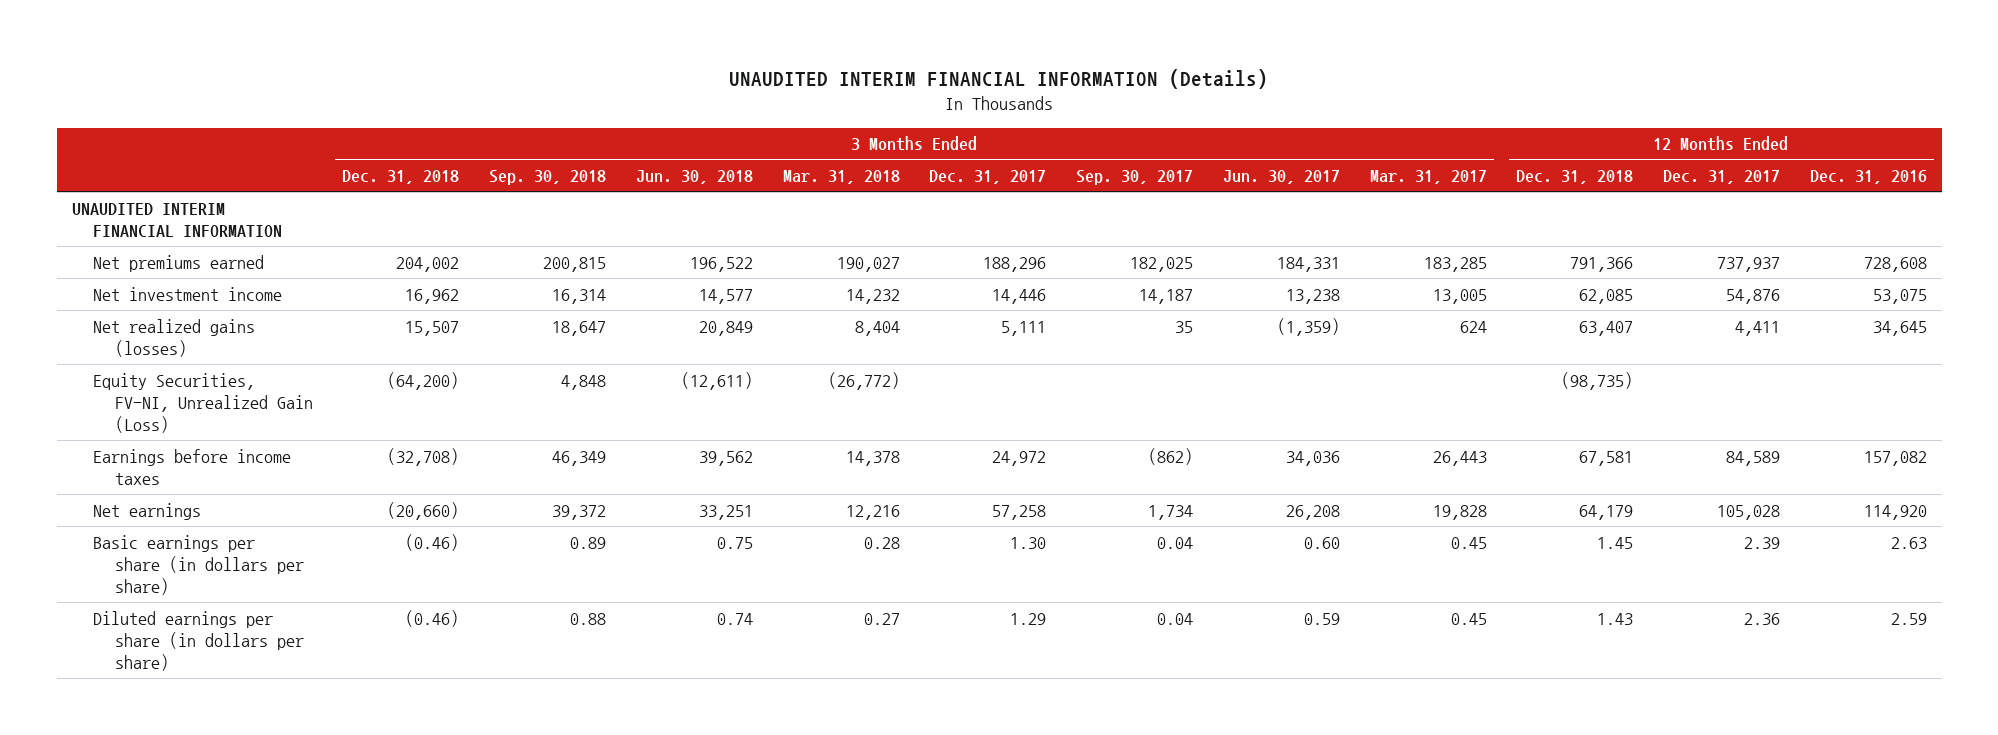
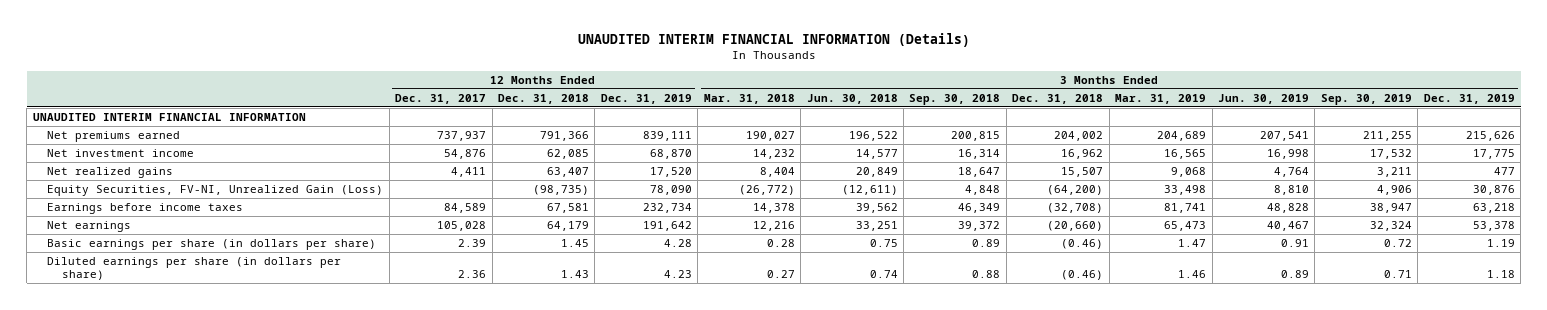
[929,170,1047,185] Dec. 31, 2017 -> none
[1076,170,1194,186] Sep. 30, 2017 -> none
[1222,170,1340,185] Jun. 30, 2017 -> none
[1369,170,1487,185] Mar. 31, 2017 -> none
[1809,170,1927,185] Dec. 31, 2016 -> none
none -> [600,93,692,104] Dec. 31, 2019
none -> [1115,93,1207,104] Mar. 31, 2019
none -> [1218,93,1310,104] Jun. 30, 2019
none -> [1320,93,1412,105] Sep. 30, 2019
none -> [1423,93,1515,104] Dec. 31, 2019
[93,318,256,358] Net realized gains (losses) -> [47,167,174,179] Net realized gains

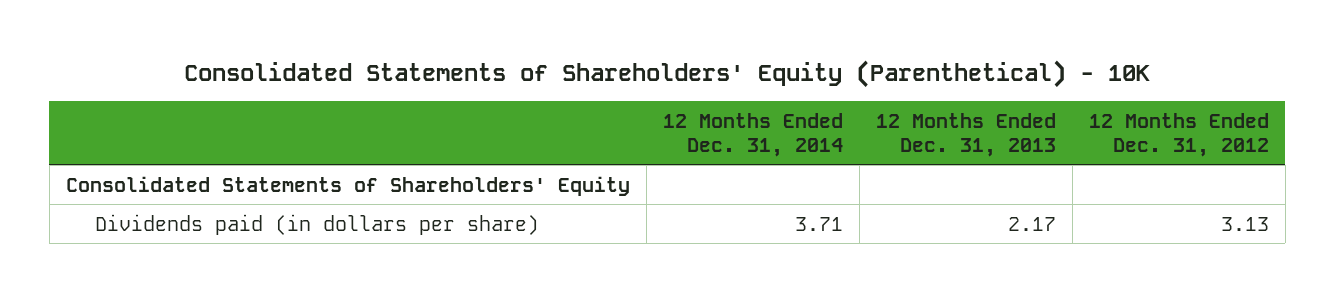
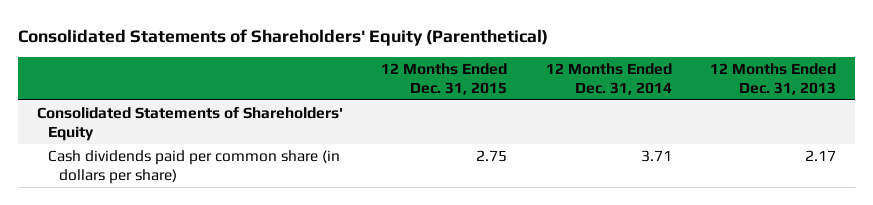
[184,59,1151,88] Consolidated Statements of Shareholders' Equity (Parenthetical) - 10K -> [18,28,549,46] Consolidated Statements of Shareholders' Equity (Parenthetical)
[1088,112,1269,157] 12 Months Ended Dec. 31, 2012 -> none
none -> [381,62,508,95] 12 Months Ended Dec. 31, 2015
[95,213,540,235] Dividends paid (in dollars per share) -> [48,149,341,184] Cash dividends paid per common share (in dollars per share)

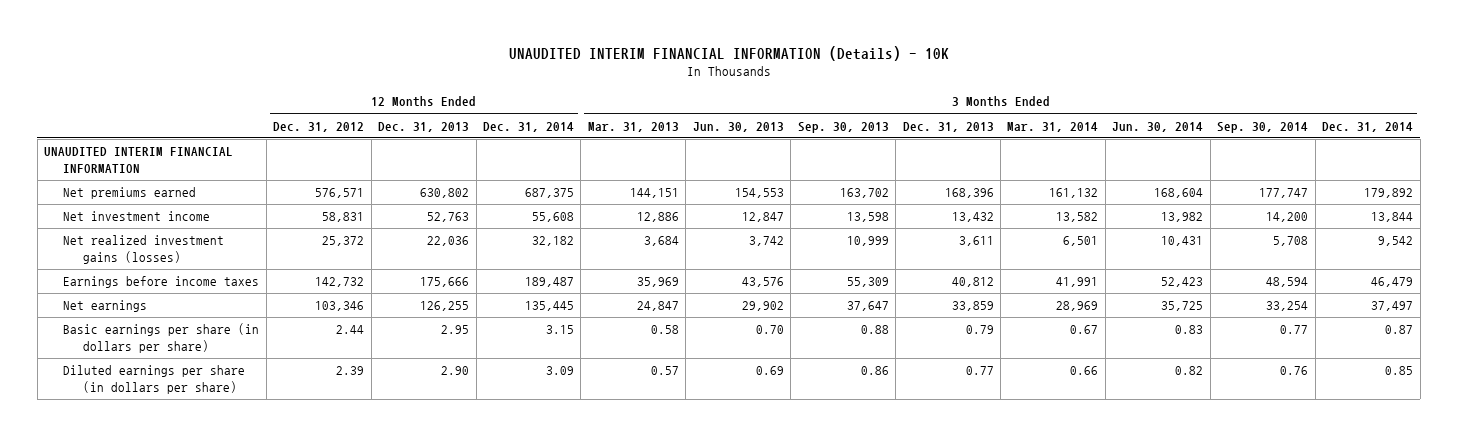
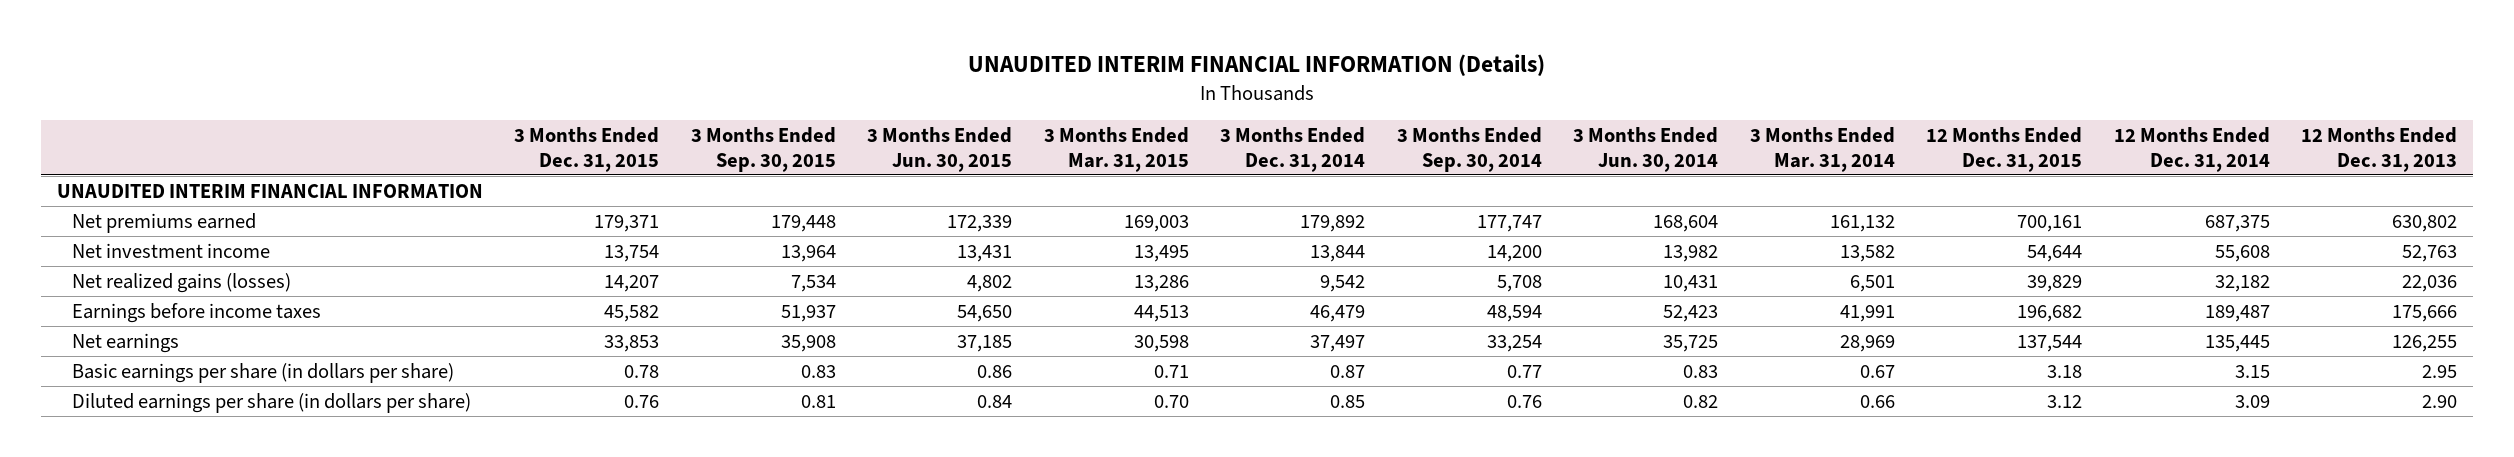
[508,45,949,61] UNAUDITED INTERIM FINANCIAL INFORMATION (Details) - 10K -> [968,54,1546,77] UNAUDITED INTERIM FINANCIAL INFORMATION (Details)
[273,121,365,132] Dec. 31, 2012 -> none
[587,121,679,132] Mar. 31, 2013 -> none
[692,121,784,132] Jun. 30, 2013 -> none
[797,121,889,133] Sep. 30, 2013 -> none
[902,121,994,132] Dec. 31, 2013 -> none
none -> [514,126,660,172] 3 Months Ended Dec. 31, 2015
none -> [690,126,836,172] 3 Months Ended Sep. 30, 2015
none -> [867,126,1013,172] 3 Months Ended Jun. 30, 2015
none -> [1043,126,1189,172] 3 Months Ended Mar. 31, 2015
none -> [1926,126,2083,172] 12 Months Ended Dec. 31, 2015
[63,235,225,264] Net realized investment gains (losses) -> [72,272,292,293] Net realized gains (losses)

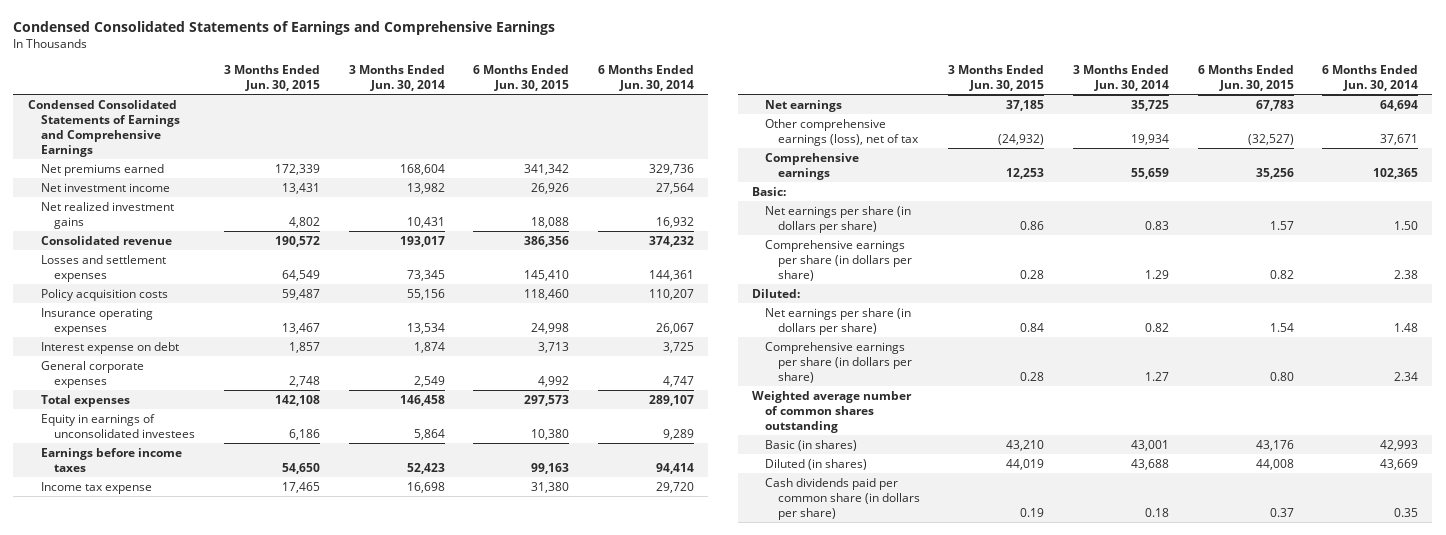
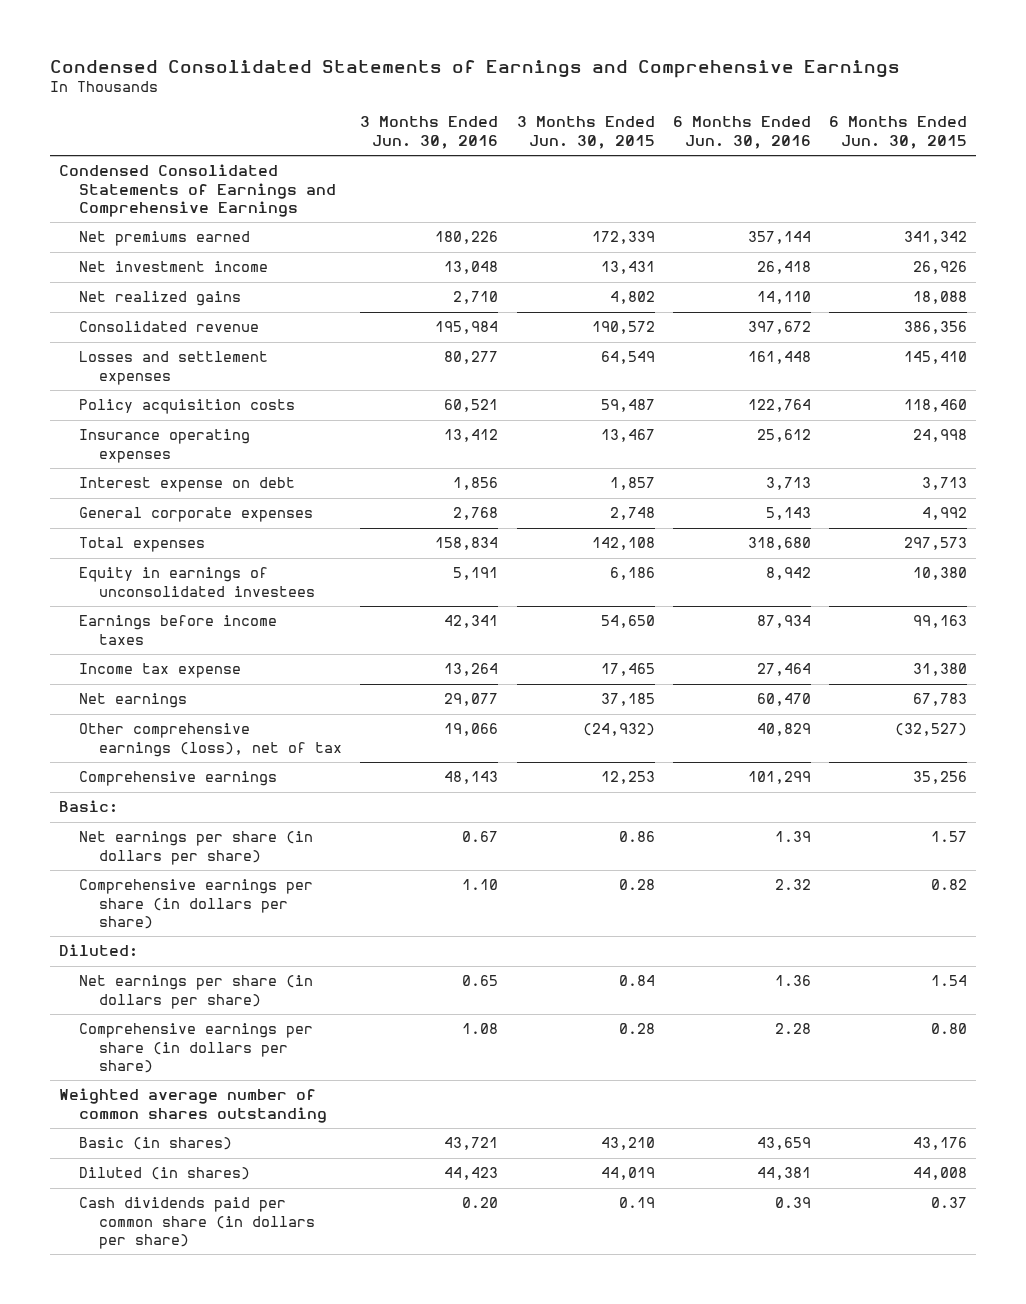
[348,64,445,91] 3 Months Ended Jun. 30, 2014 -> none
[597,64,694,91] 6 Months Ended Jun. 30, 2014 -> none
none -> [360,116,499,149] 3 Months Ended Jun. 30, 2016
none -> [672,116,811,149] 6 Months Ended Jun. 30, 2016
[40,201,174,229] Net realized investment gains -> [79,291,242,307] Net realized gains

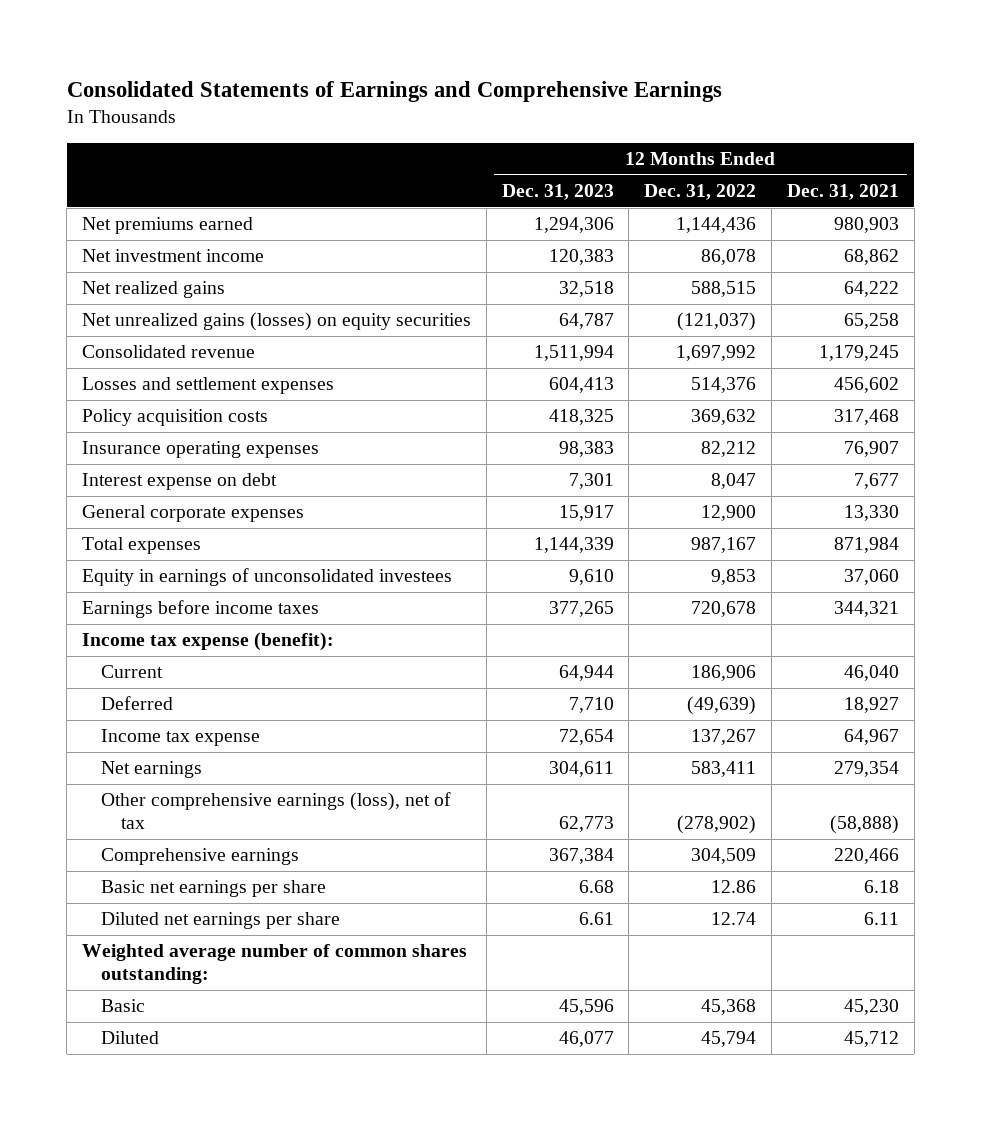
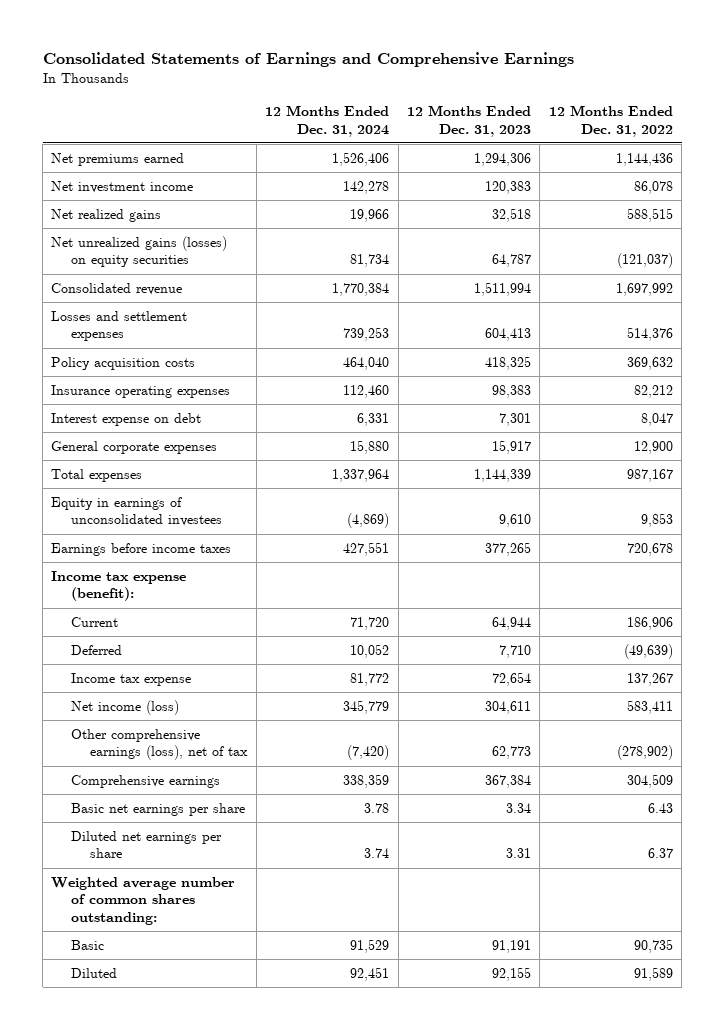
[786,184,899,201] Dec. 31, 2021 -> none
none -> [265,105,390,137] 12 Months Ended Dec. 31, 2024
[101,761,203,779] Net earnings -> [70,699,179,715] Net income (loss)
[578,880,614,894] 6.68 -> [505,802,531,813] 3.34
[711,880,757,894] 12.86 -> [647,802,673,813] 6.43
[578,912,614,926] 6.61 -> [505,848,531,859] 3.31
[711,912,757,926] 12.74 -> [647,848,673,859] 6.37
[558,999,614,1016] 45,596 -> [491,939,531,953] 91,191
[701,999,757,1016] 45,368 -> [633,938,673,953] 90,735
[558,1031,614,1048] 46,077 -> [491,966,531,981] 92,155
[701,1031,757,1048] 45,794 -> [633,966,673,981] 91,589

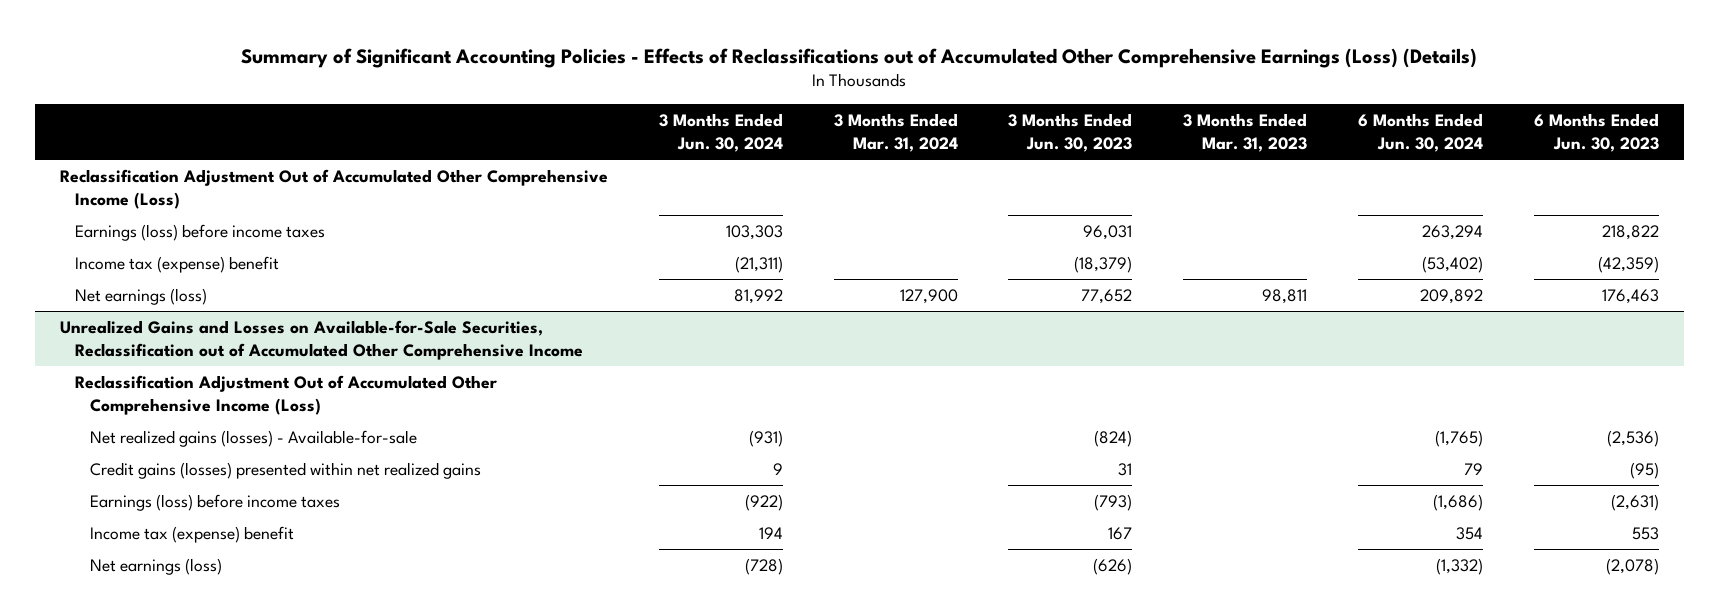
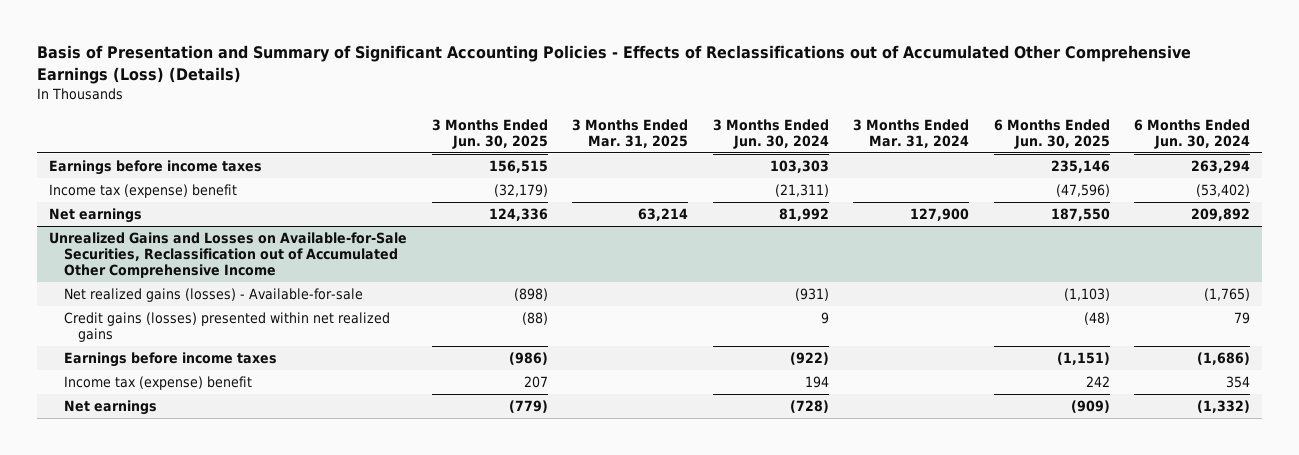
[241,47,1478,68] Summary of Significant Accounting Policies - Effects of Reclassifications out of Accumulated Other Comprehensive Earnings (Loss) (Details) -> [36,45,1191,85] Basis of Presentation and Summary of Significant Accounting Policies - Effects of Reclassifications out of Accumulated Other Comprehensive Earnings (Loss) (Details)
[1008,113,1133,152] 3 Months Ended Jun. 30, 2023 -> none
[1183,113,1308,152] 3 Months Ended Mar. 31, 2023 -> none
[1533,113,1659,152] 6 Months Ended Jun. 30, 2023 -> none
none -> [431,118,548,149] 3 Months Ended Jun. 30, 2025
none -> [572,118,689,148] 3 Months Ended Mar. 31, 2025
none -> [993,118,1110,149] 6 Months Ended Jun. 30, 2025
[60,169,609,209] Reclassification Adjustment Out of Accumulated Other Comprehensive Income (Loss) -> none
[75,224,326,242] Earnings (loss) before income taxes -> [49,159,263,175] Earnings before income taxes
[75,288,208,306] Net earnings (loss) -> [49,207,143,223] Net earnings
[75,375,498,415] Reclassification Adjustment Out of Accumulated Other Comprehensive Income (Loss) -> none
[90,494,341,512] Earnings (loss) before income taxes -> [63,351,277,367] Earnings before income taxes
[90,558,223,576] Net earnings (loss) -> [63,399,157,415] Net earnings

